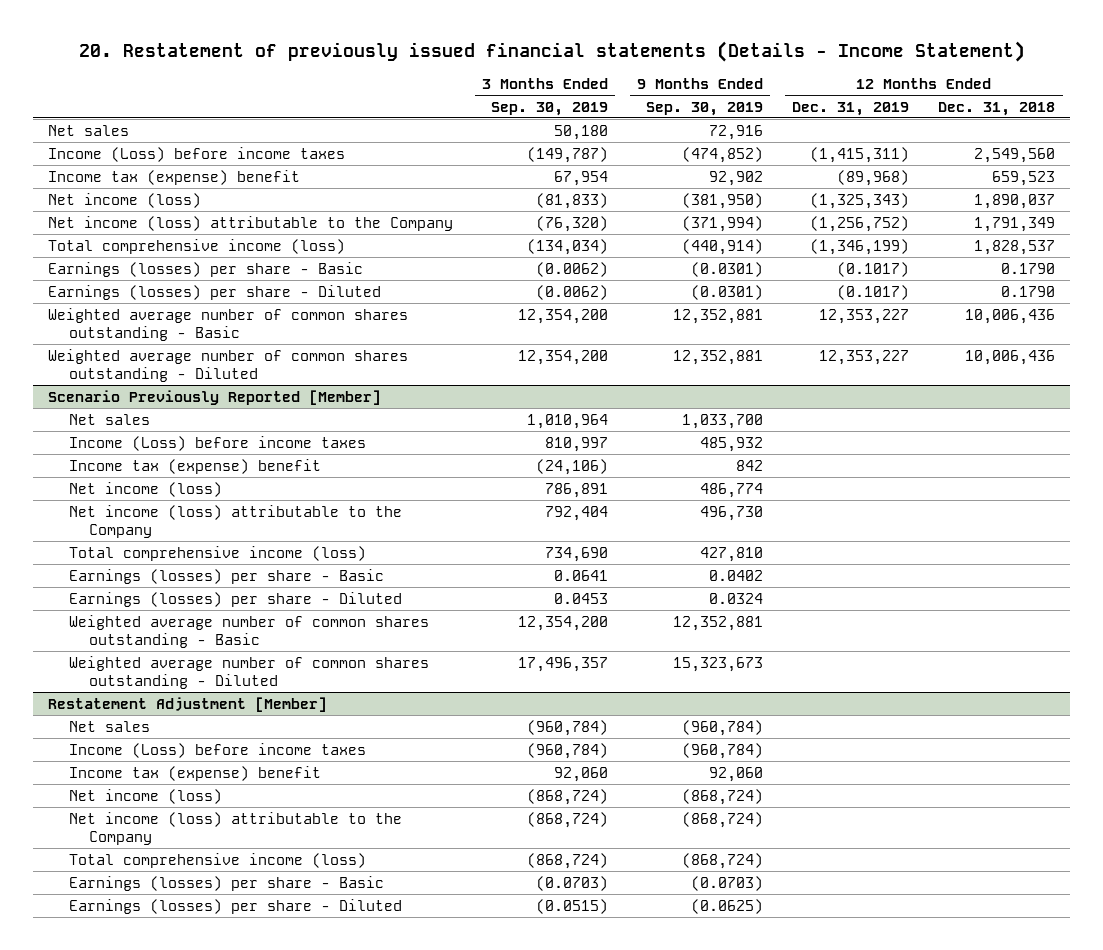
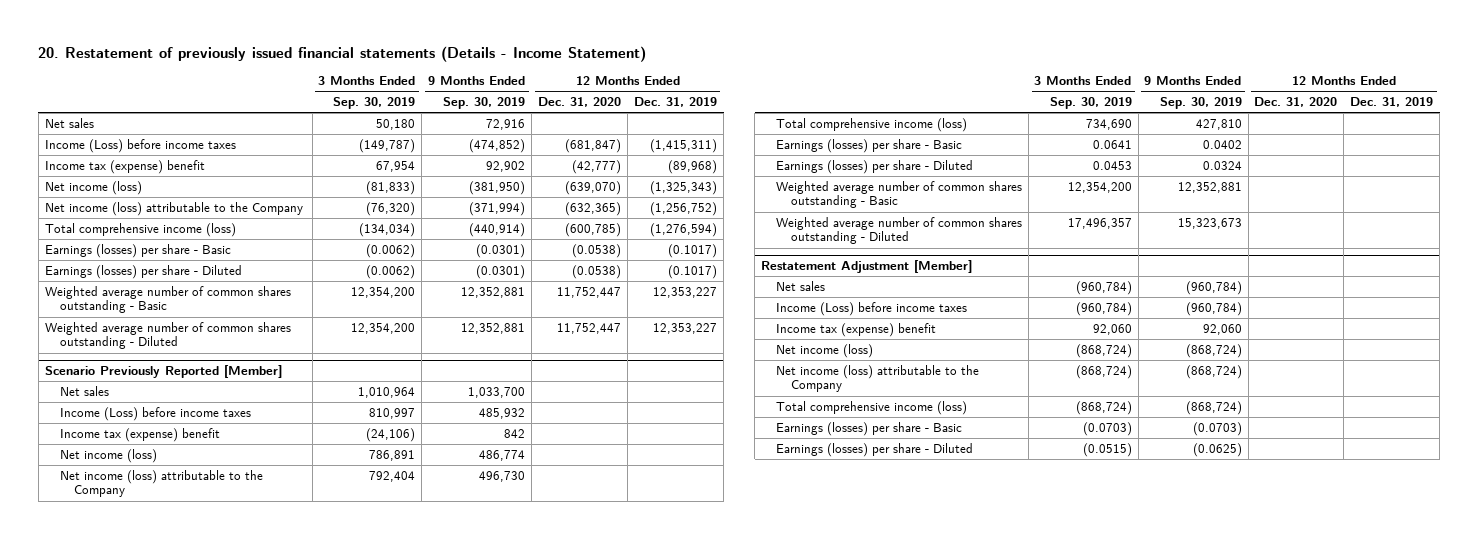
[938,101,1056,116] Dec. 31, 2018 -> none
none -> [538,97,622,108] Dec. 31, 2020
[810,238,910,255] (1,346,199) -> [650,222,718,237] (1,276,594)

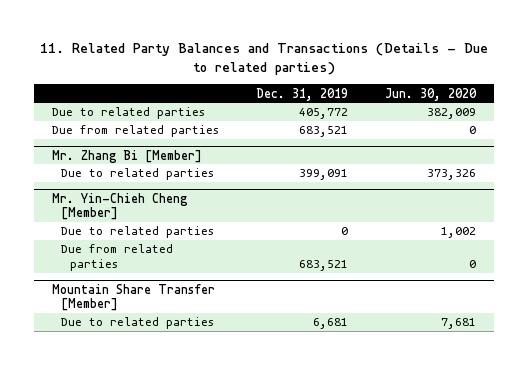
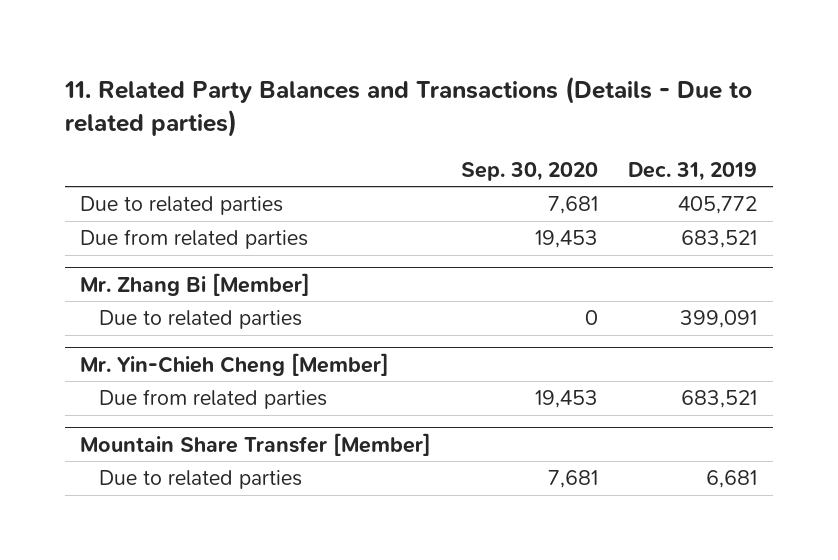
[384,87,477,101] Jun. 30, 2020 -> none
none -> [461,161,599,181] Sep. 30, 2020
[61,226,215,239] Due to related parties -> none

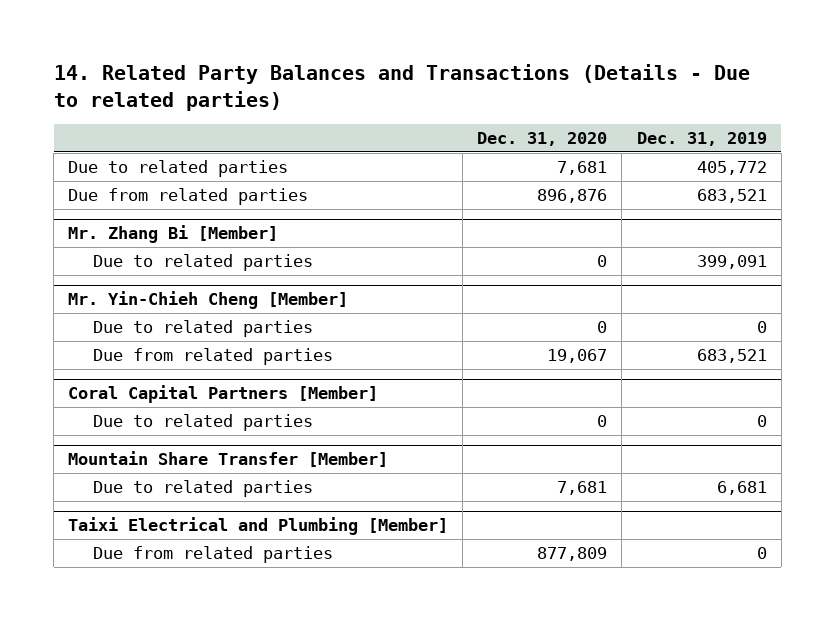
[64,76,753,138] 11. Related Party Balances and Transactions (Details - Due to related parties) -> [53,64,750,111] 14. Related Party Balances and Transactions (Details - Due to related parties)
[461,161,599,181] Sep. 30, 2020 -> none
none -> [477,131,608,146] Dec. 31, 2020
none -> [92,320,313,338] Due to related parties
none -> [68,385,379,404] Coral Capital Partners [Member]
none -> [92,414,313,432] Due to related parties
none -> [68,517,449,536] Taixi Electrical and Plumbing [Member]
none -> [92,546,333,564] Due from related parties

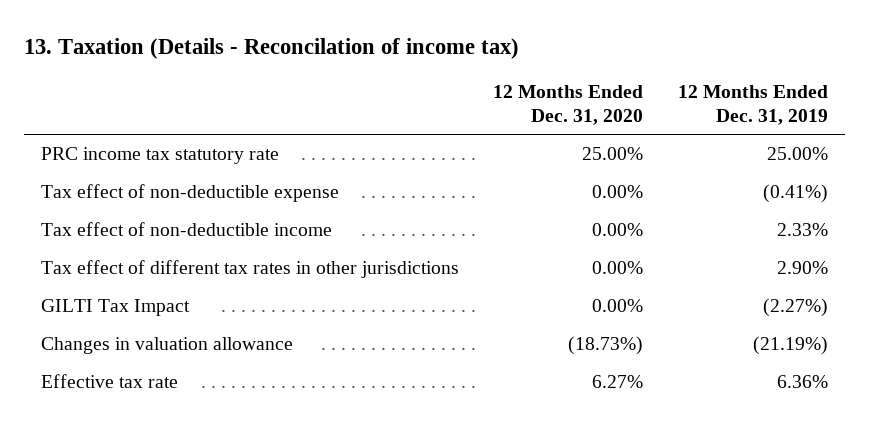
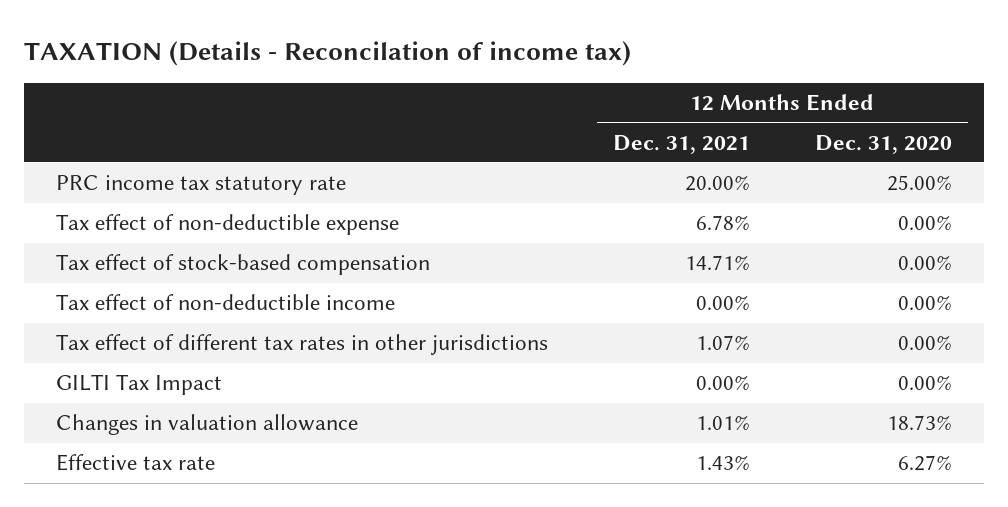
[23,37,519,59] 13. Taxation (Details - Reconcilation of income tax) -> [24,40,632,66] TAXATION (Details - Reconcilation of income tax)
[677,85,828,125] 12 Months Ended Dec. 31, 2019 -> none
none -> [613,134,751,154] Dec. 31, 2021
none -> [56,254,431,276] Tax effect of stock-based compensation
[568,336,644,356] (18.73%) -> [886,415,952,431] 18.73%

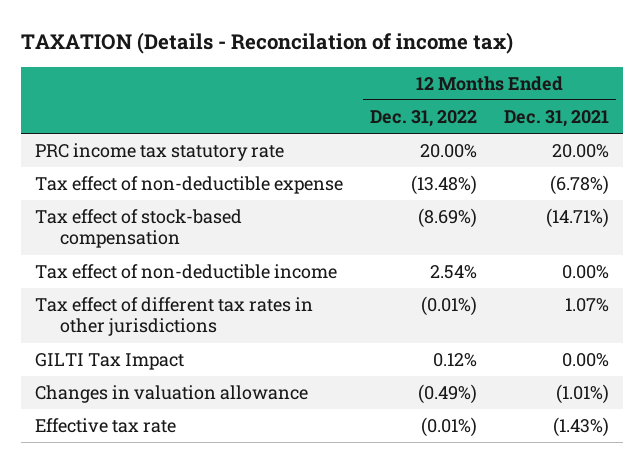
[814,134,952,154] Dec. 31, 2020 -> none
none -> [369,110,477,128] Dec. 31, 2022
[696,215,751,231] 6.78% -> [550,175,610,196] (6.78%)
[685,255,751,271] 14.71% -> [546,208,610,229] (14.71%)
[696,415,751,431] 1.01% -> [556,384,610,405] (1.01%)
[696,455,751,471] 1.43% -> [553,417,610,438] (1.43%)

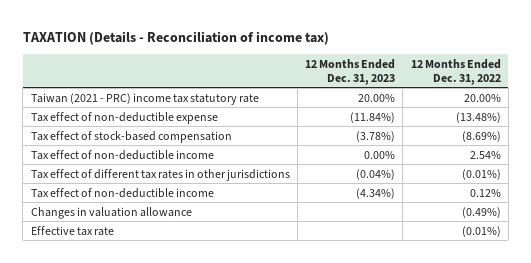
[21,31,514,54] TAXATION (Details - Reconcilation of income tax) -> [22,30,329,45] TAXATION (Details - Reconciliation of income tax)
[504,110,610,128] Dec. 31, 2021 -> none
none -> [305,58,396,85] 12 Months Ended Dec. 31, 2023
[34,143,284,162] PRC income tax statutory rate -> [30,92,259,105] Taiwan (2021 - PRC) income tax statutory rate
[34,353,184,371] GILTI Tax Impact -> [30,187,214,198] Tax effect of non-deductible income

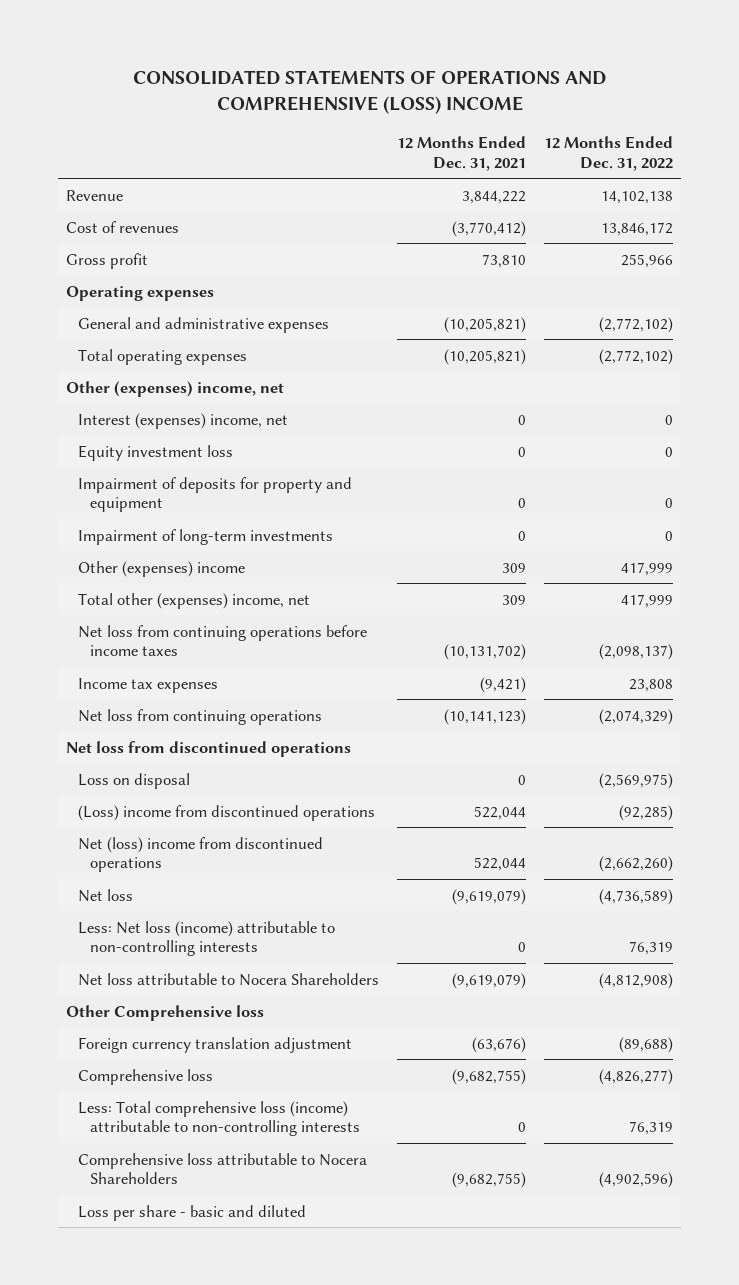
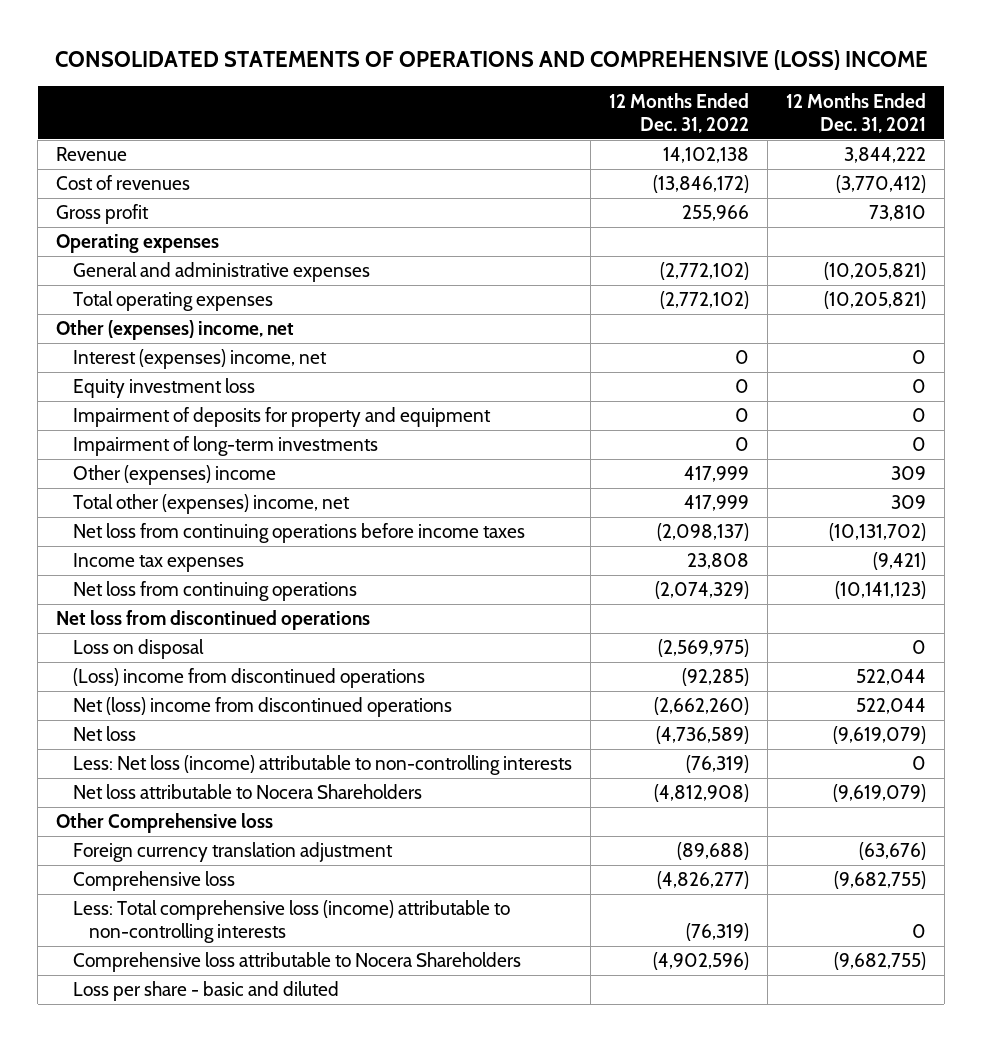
[600,221,673,236] 13,846,172 -> [652,175,749,194] (13,846,172)
[628,941,673,956] 76,319 -> [685,755,749,774] (76,319)
[628,1121,673,1136] 76,319 -> [685,923,749,942] (76,319)

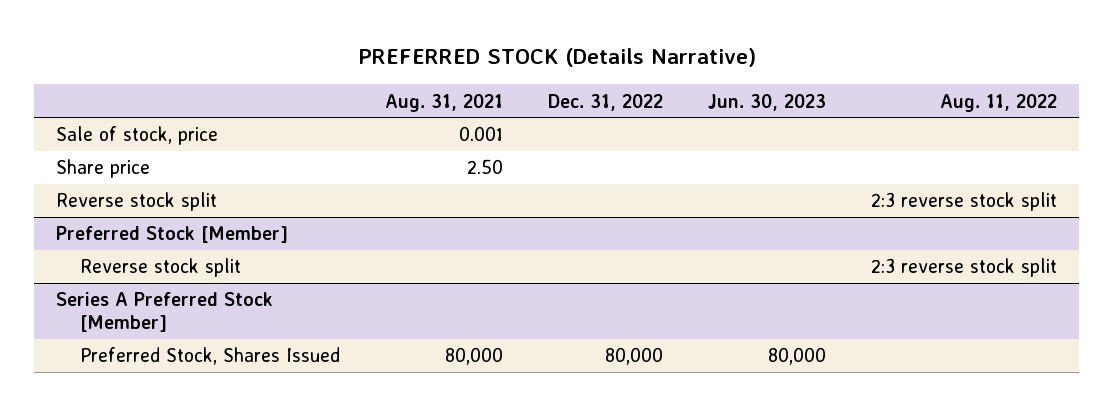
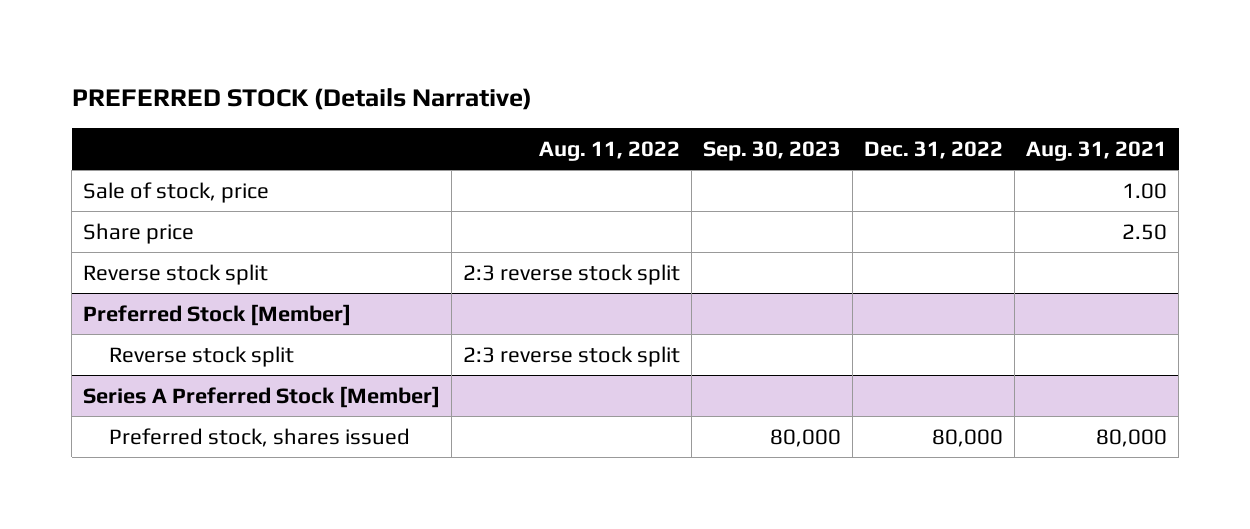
[707,93,826,111] Jun. 30, 2023 -> none
none -> [703,140,842,161] Sep. 30, 2023
[458,126,503,142] 0.001 -> [1122,182,1168,199] 1.00
[79,347,340,366] Preferred Stock, Shares Issued -> [109,427,411,447] Preferred stock, shares issued

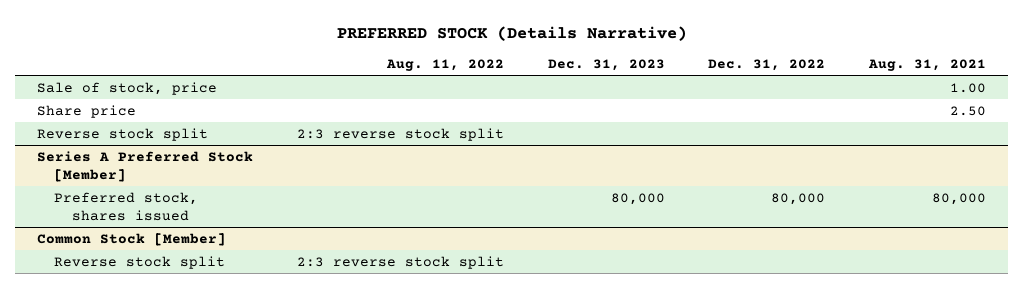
[703,140,842,161] Sep. 30, 2023 -> none
none -> [547,59,665,72] Dec. 31, 2023
[83,303,352,326] Preferred Stock [Member] -> none
[109,345,295,367] Reverse stock split -> none
none -> [37,232,227,246] Common Stock [Member]
none -> [54,255,226,269] Reverse stock split

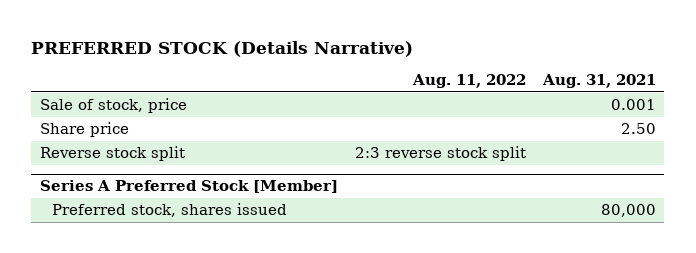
[547,59,665,72] Dec. 31, 2023 -> none
[708,59,826,72] Dec. 31, 2022 -> none
[949,82,986,93] 1.00 -> [610,99,656,111] 0.001
[37,232,227,246] Common Stock [Member] -> none
[54,255,226,269] Reverse stock split -> none

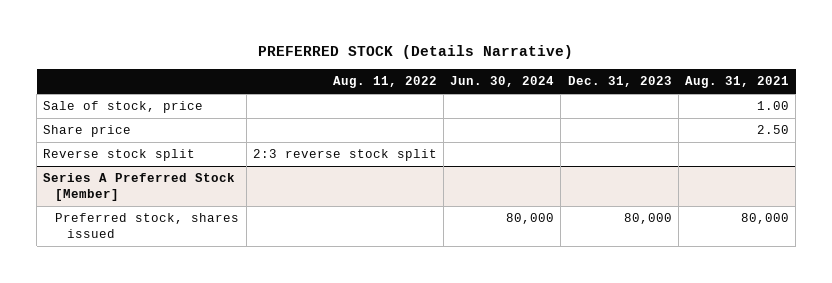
none -> [450,76,555,88] Jun. 30, 2024
none -> [567,76,672,88] Dec. 31, 2023
[610,99,656,111] 0.001 -> [757,101,790,111] 1.00

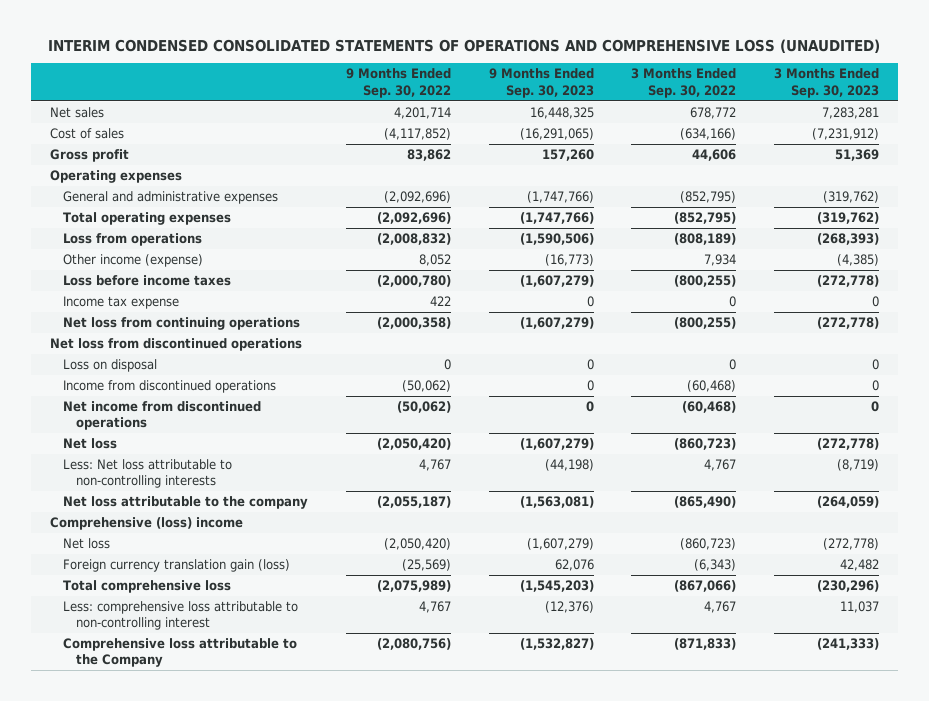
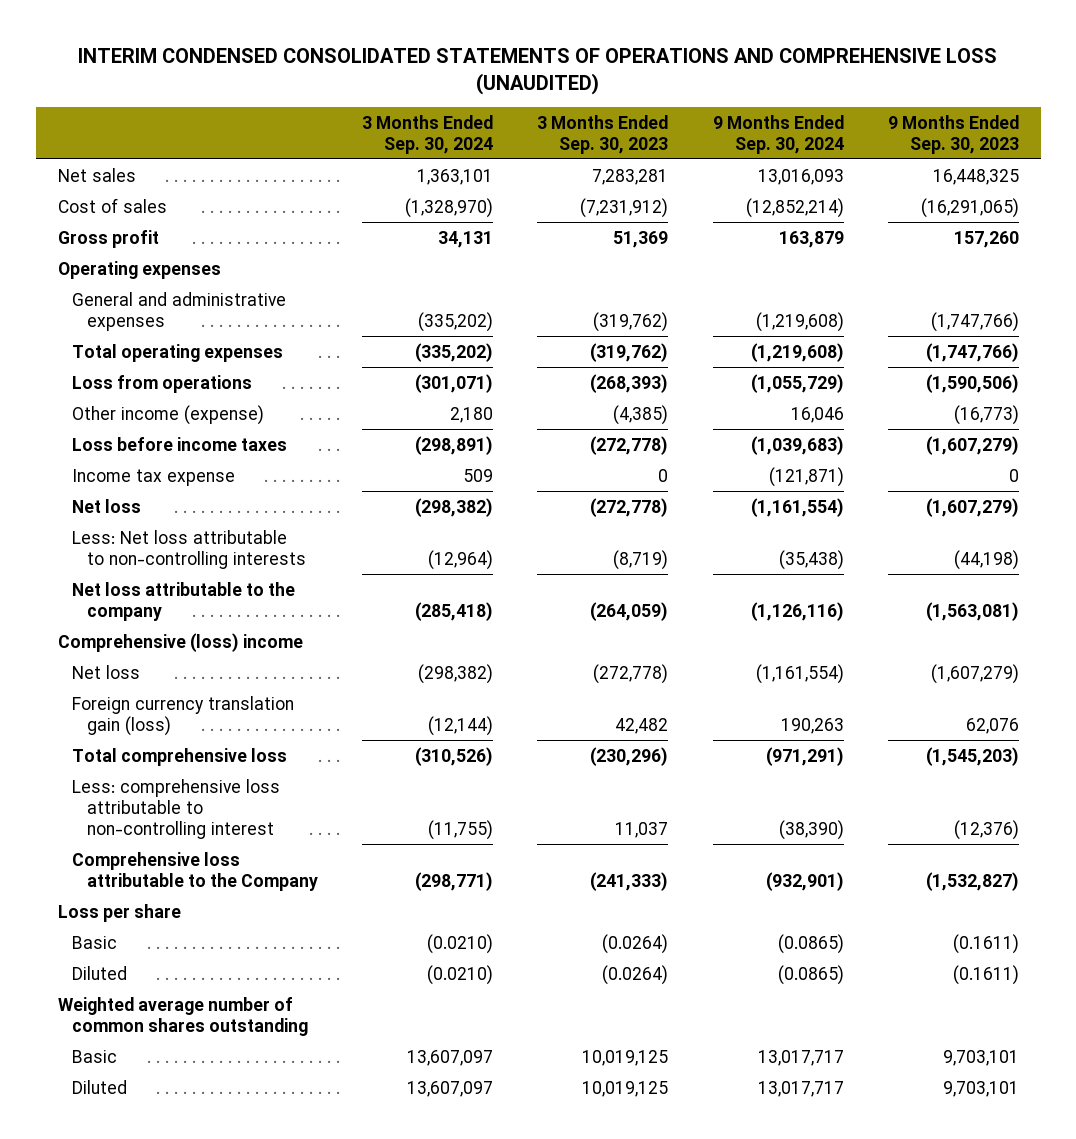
[345,68,451,98] 9 Months Ended Sep. 30, 2022 -> none
[631,68,737,98] 3 Months Ended Sep. 30, 2022 -> none
none -> [362,114,494,154] 3 Months Ended Sep. 30, 2024
none -> [712,114,844,154] 9 Months Ended Sep. 30, 2024
[63,317,301,331] Net loss from continuing operations -> none
[49,338,302,352] Net loss from discontinued operations -> none
[63,359,158,373] Loss on disposal -> none
[63,380,277,394] Income from discontinued operations -> none
[63,401,262,431] Net income from discontinued operations -> none
none -> [57,903,181,922] Loss per share
none -> [72,935,118,949] Basic
none -> [72,965,128,980] Diluted
none -> [57,996,309,1036] Weighted average number of common shares outstanding
none -> [72,1049,118,1063] Basic
none -> [72,1079,128,1094] Diluted

